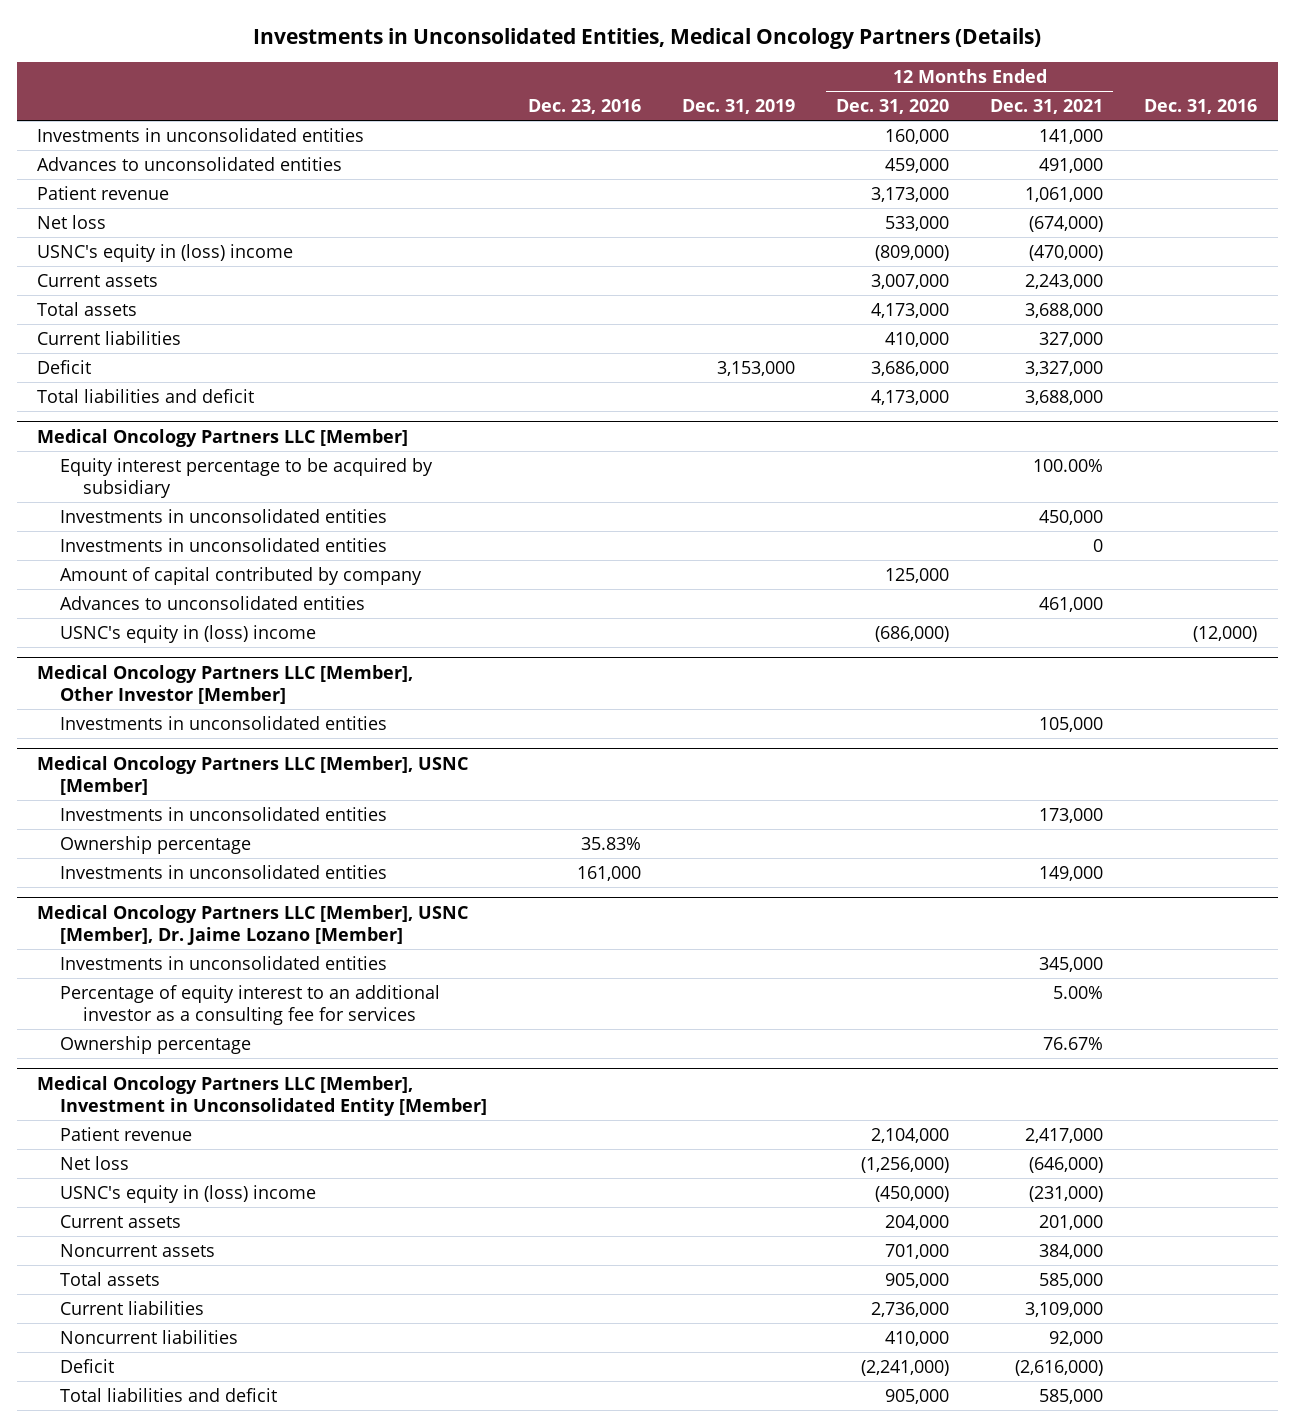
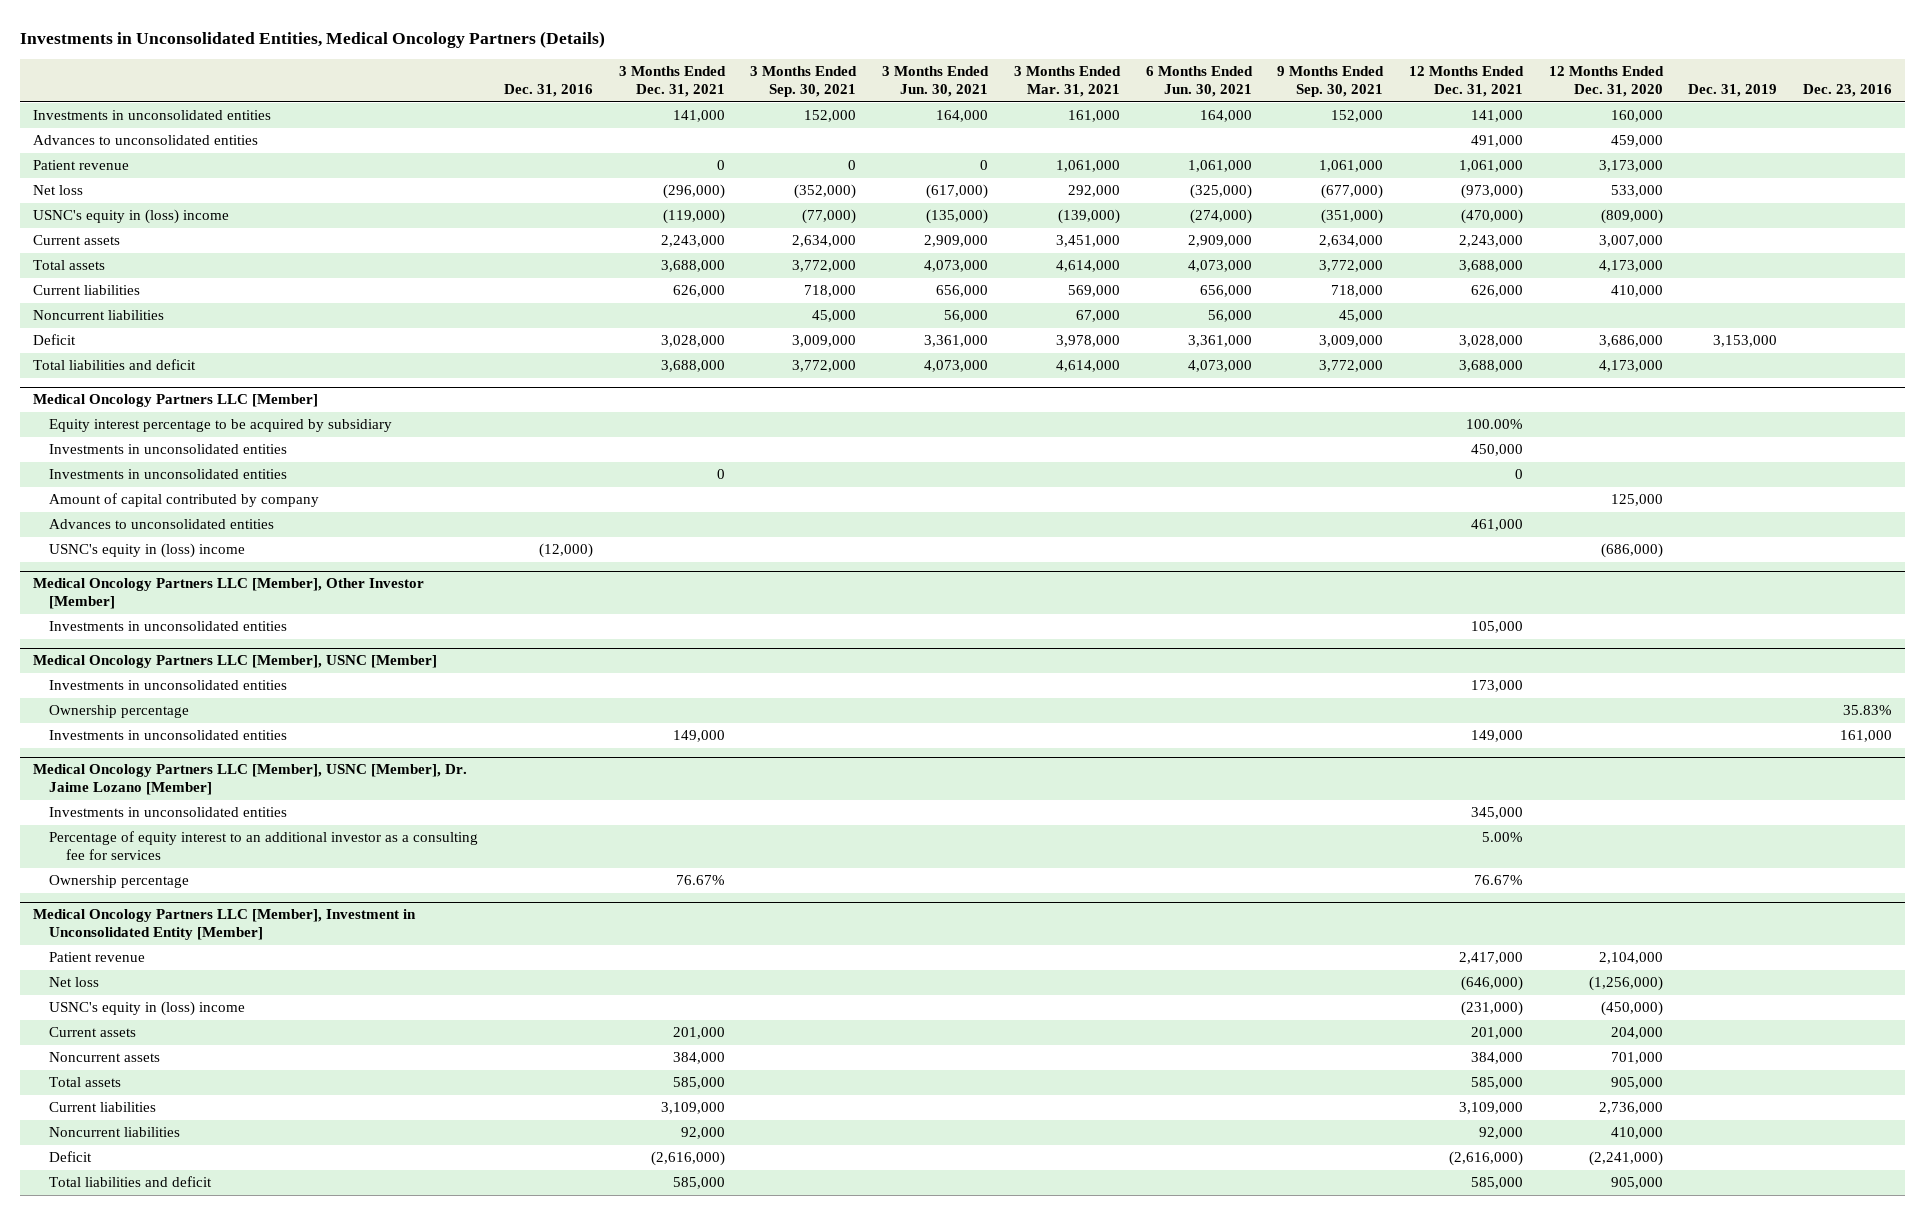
none -> [618,66,726,98] 3 Months Ended Dec. 31, 2021
none -> [750,66,858,98] 3 Months Ended Sep. 30, 2021
none -> [882,66,990,98] 3 Months Ended Jun. 30, 2021
none -> [1013,66,1121,98] 3 Months Ended Mar. 31, 2021
none -> [1145,66,1253,98] 6 Months Ended Jun. 30, 2021
none -> [1277,66,1385,98] 9 Months Ended Sep. 30, 2021
[1029,215,1104,232] (674,000) -> [1461,184,1524,200] (973,000)
[1039,331,1104,347] 327,000 -> [1471,285,1524,298] 626,000
none -> [32,310,164,321] Noncurrent liabilities
[1025,360,1104,376] 3,327,000 -> [1459,335,1524,348] 3,028,000

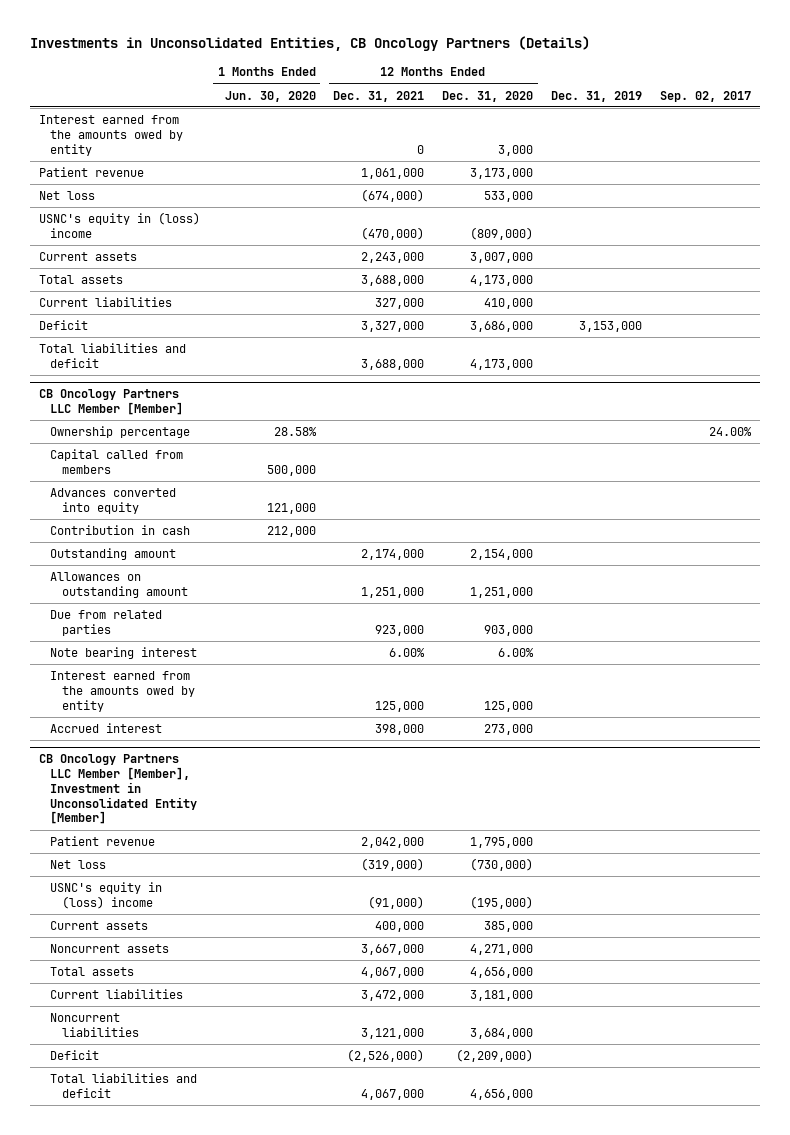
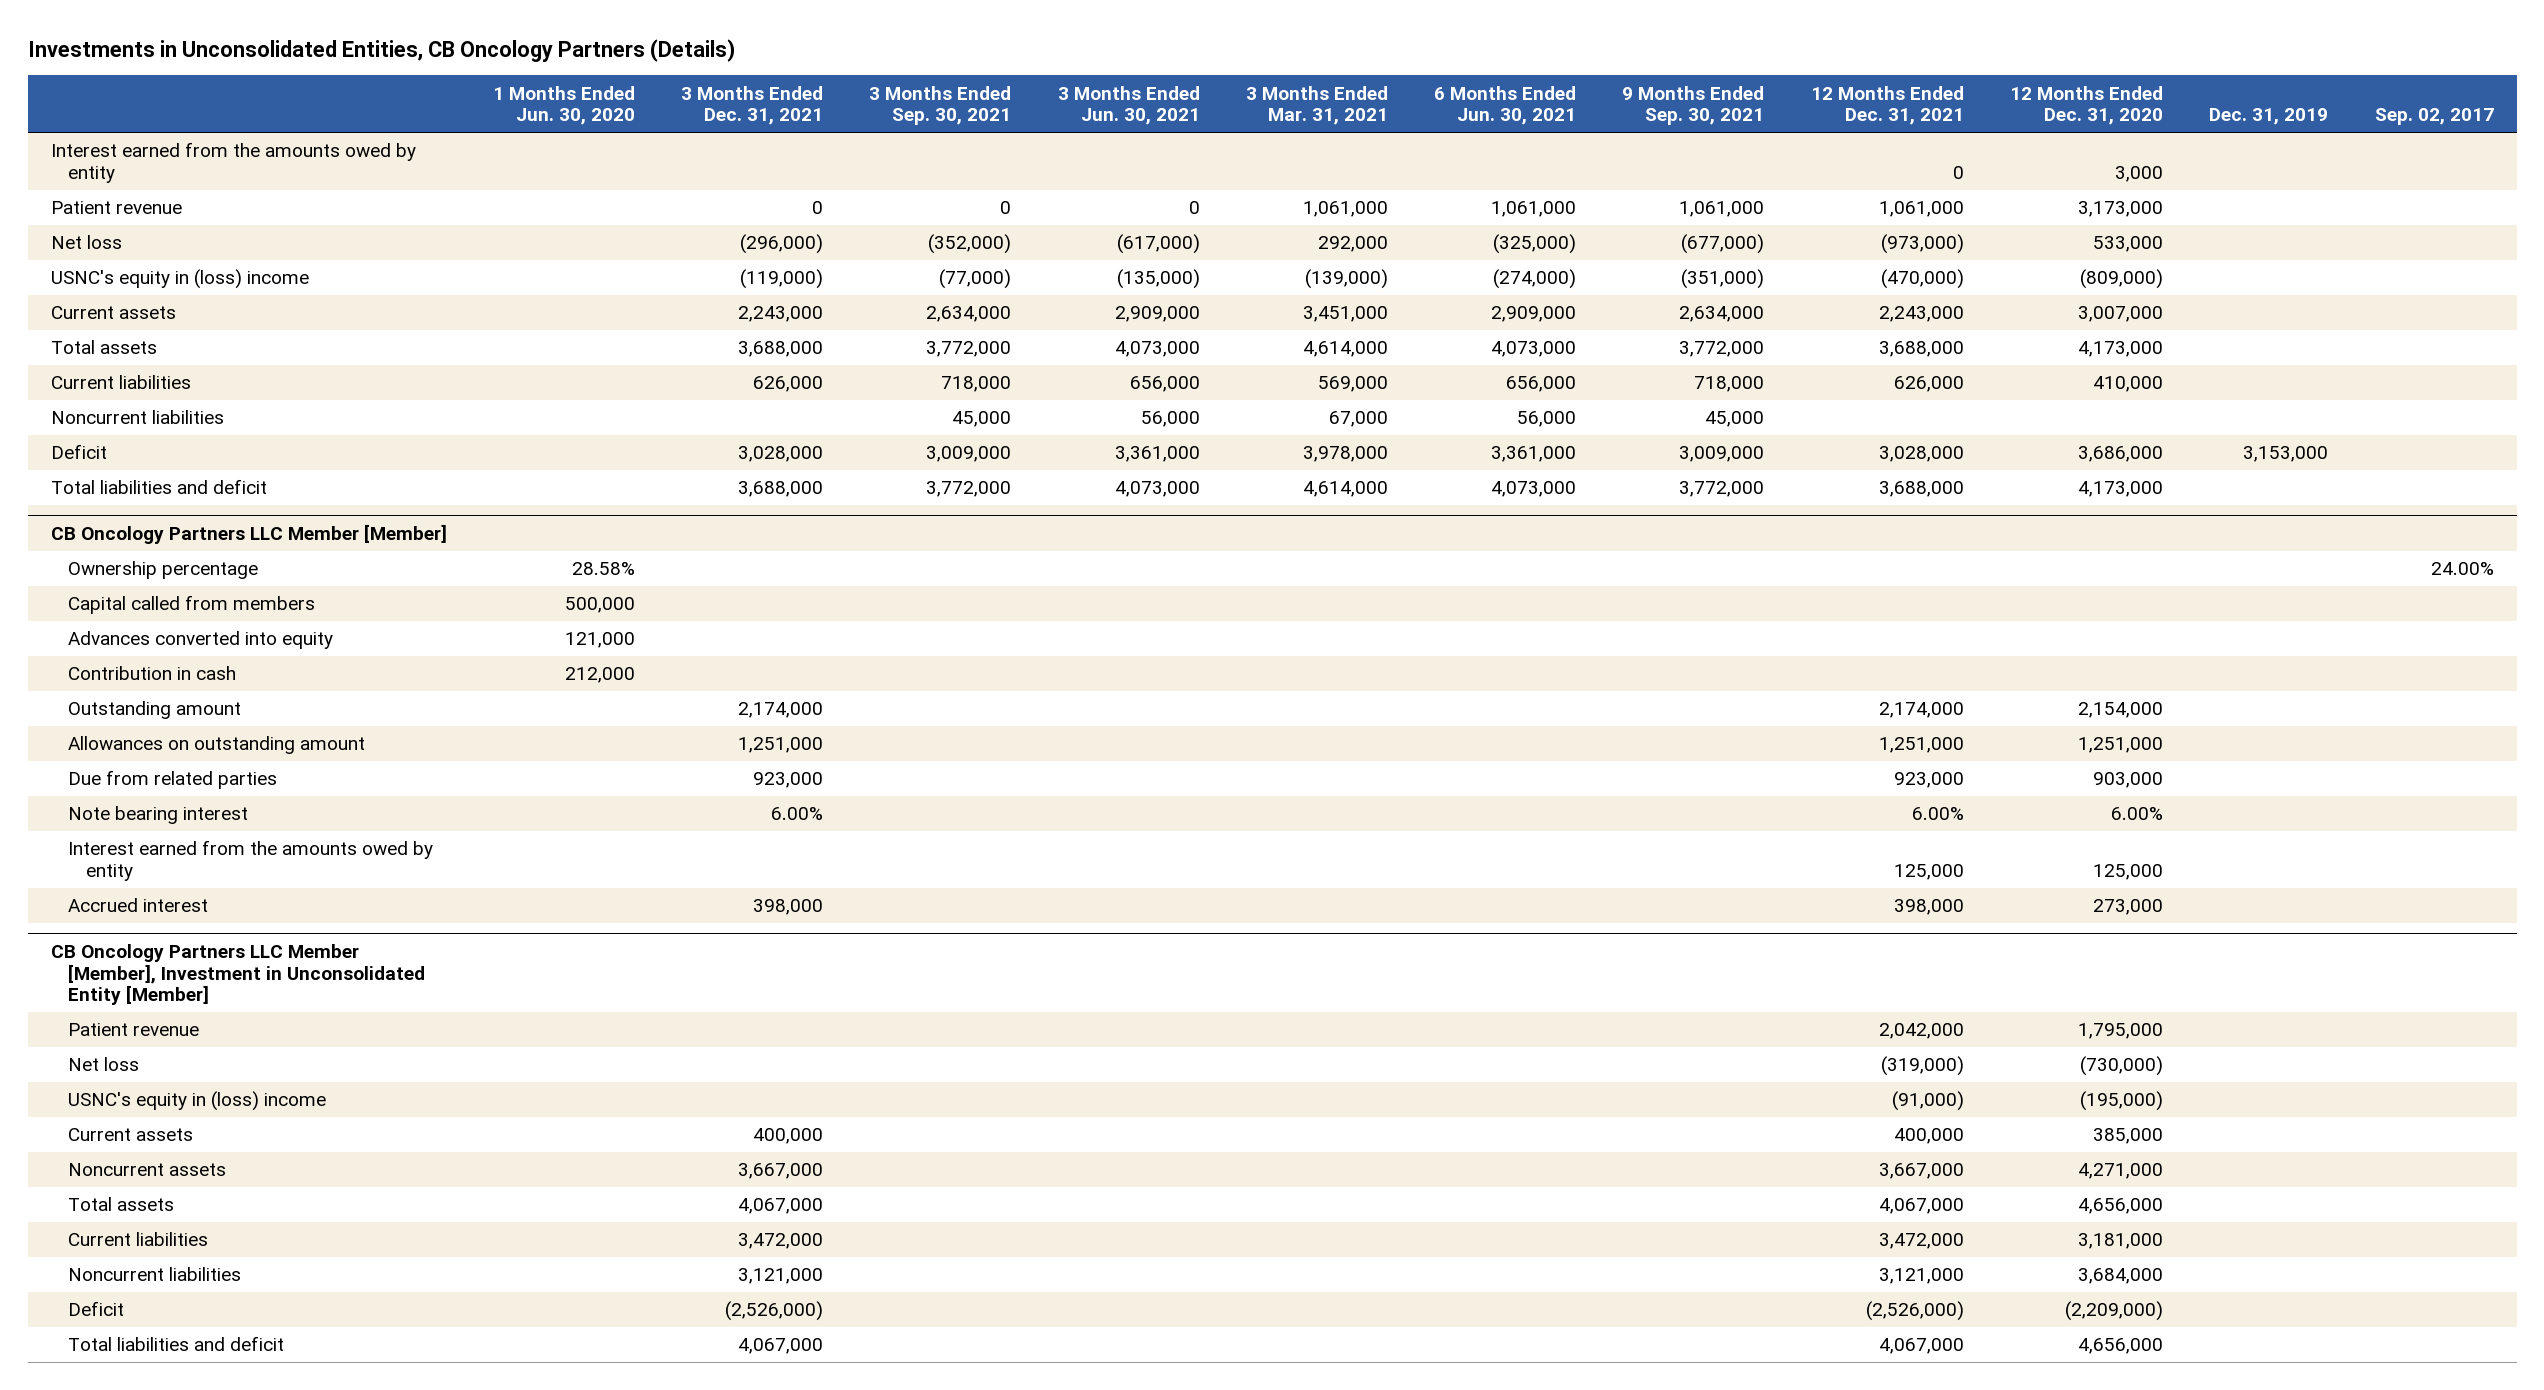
none -> [681,85,824,126] 3 Months Ended Dec. 31, 2021
none -> [869,85,1012,126] 3 Months Ended Sep. 30, 2021
none -> [1057,85,1200,126] 3 Months Ended Jun. 30, 2021
none -> [1245,85,1388,126] 3 Months Ended Mar. 31, 2021
none -> [1434,85,1577,126] 6 Months Ended Jun. 30, 2021
none -> [1622,85,1765,126] 9 Months Ended Sep. 30, 2021
[361,189,425,203] (674,000) -> [1880,234,1964,255] (973,000)
[375,298,425,310] 327,000 -> [1893,376,1964,393] 626,000
none -> [50,410,224,425] Noncurrent liabilities
[361,321,425,333] 3,327,000 -> [1878,446,1964,463] 3,028,000

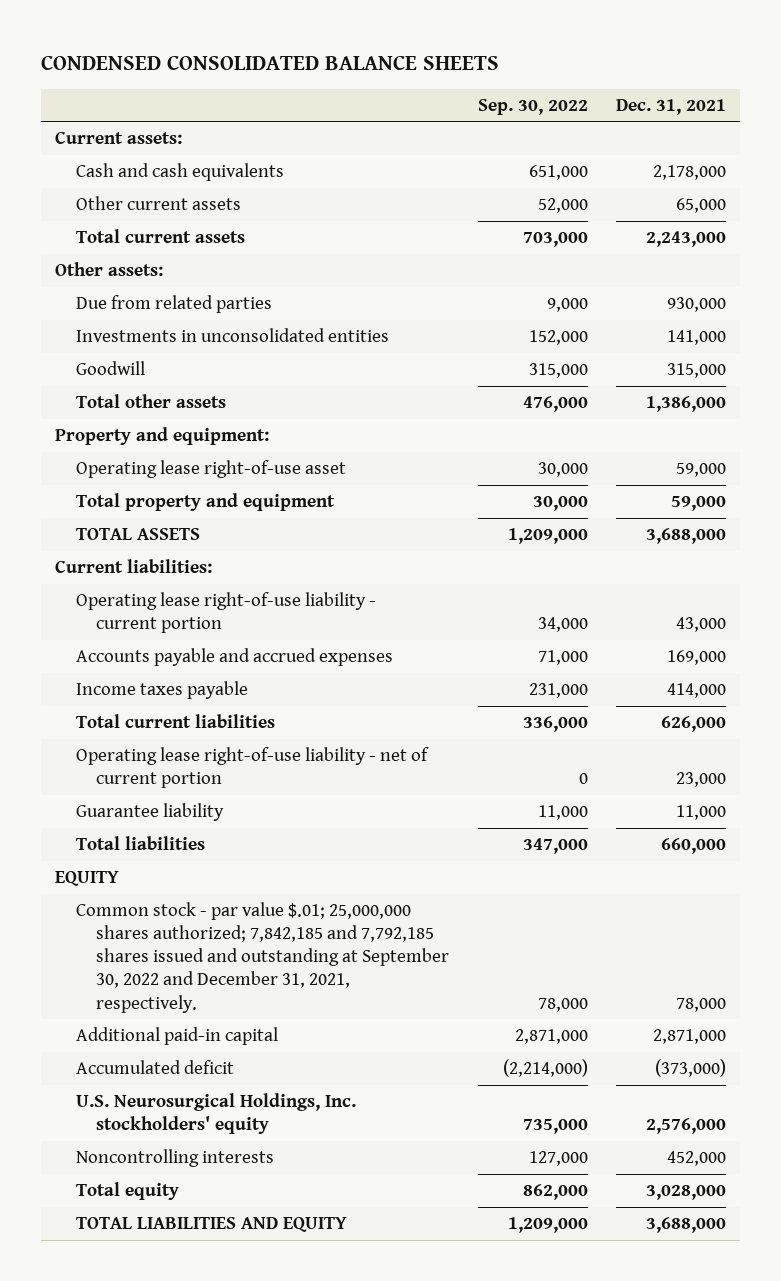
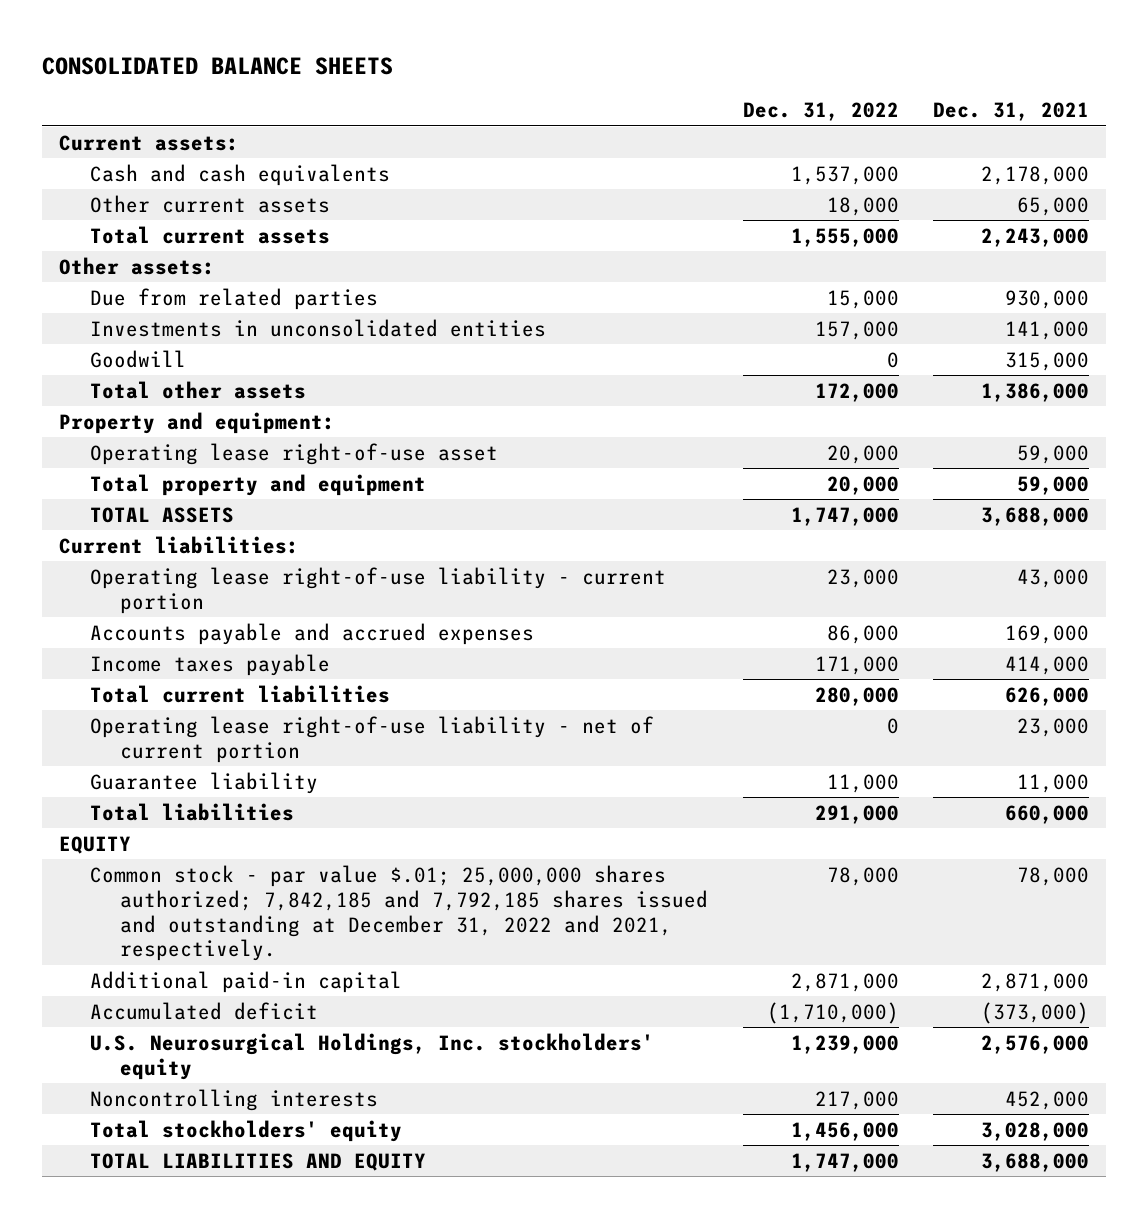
[40,54,499,70] CONDENSED CONSOLIDATED BALANCE SHEETS -> [42,57,394,76] CONSOLIDATED BALANCE SHEETS
[477,98,588,115] Sep. 30, 2022 -> none
none -> [742,102,899,122] Dec. 31, 2022
[75,902,450,1013] Common stock - par value $.01; 25,000,000 shares authorized; 7,842,185 and 7,792,185 shares issued and outstanding at September 30, 2022 and December 31, 2021, respectively. -> [89,864,709,962] Common stock - par value $.01; 25,000,000 shares authorized; 7,842,185 and 7,792,185 shares issued and outstanding at December 31, 2022 and 2021, respectively.
[75,1182,179,1201] Total equity -> [89,1119,402,1142] Total stockholders' equity

